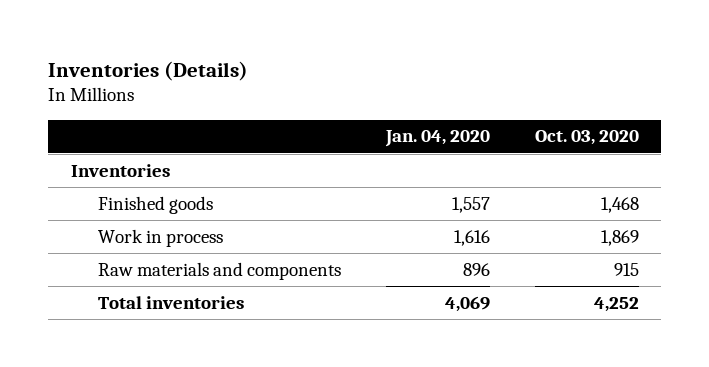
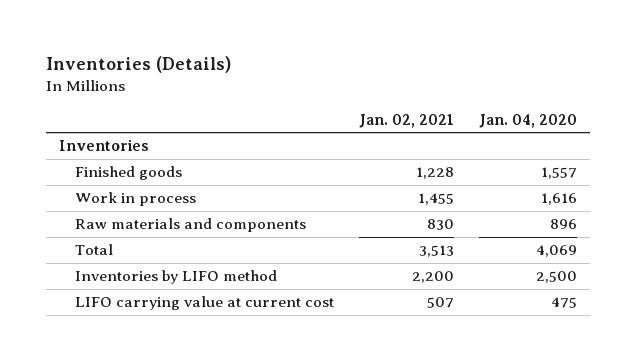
[534,130,639,146] Oct. 03, 2020 -> none
none -> [358,114,454,129] Jan. 02, 2021
[98,295,245,309] Total inventories -> [74,244,113,256] Total
none -> [74,270,277,285] Inventories by LIFO method
none -> [74,296,334,311] LIFO carrying value at current cost

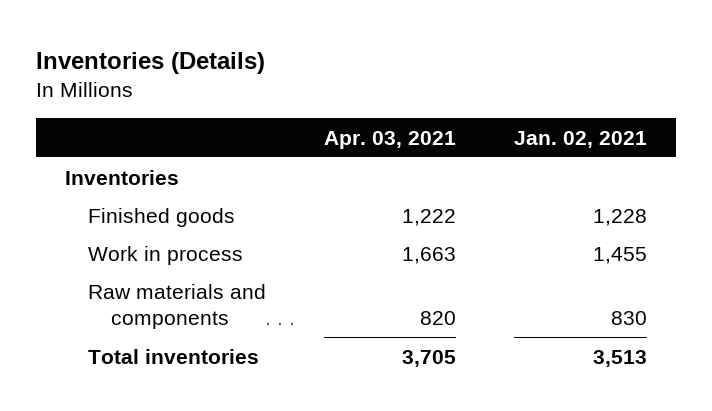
[479,114,578,129] Jan. 04, 2020 -> none
none -> [324,130,457,149] Apr. 03, 2021
[74,270,277,285] Inventories by LIFO method -> none
[74,296,334,311] LIFO carrying value at current cost -> none
[74,244,113,256] Total -> [87,348,259,364] Total inventories

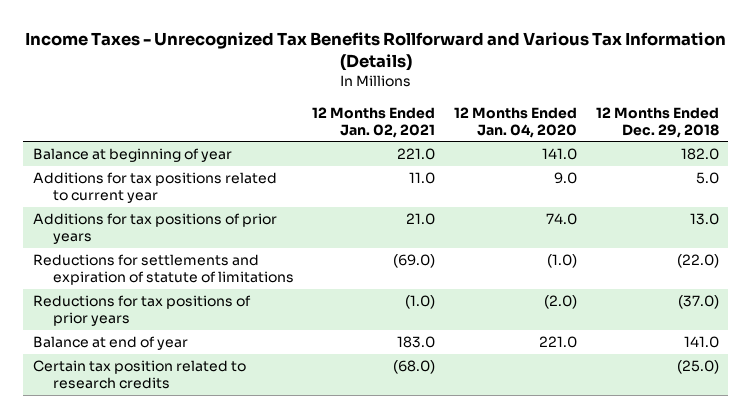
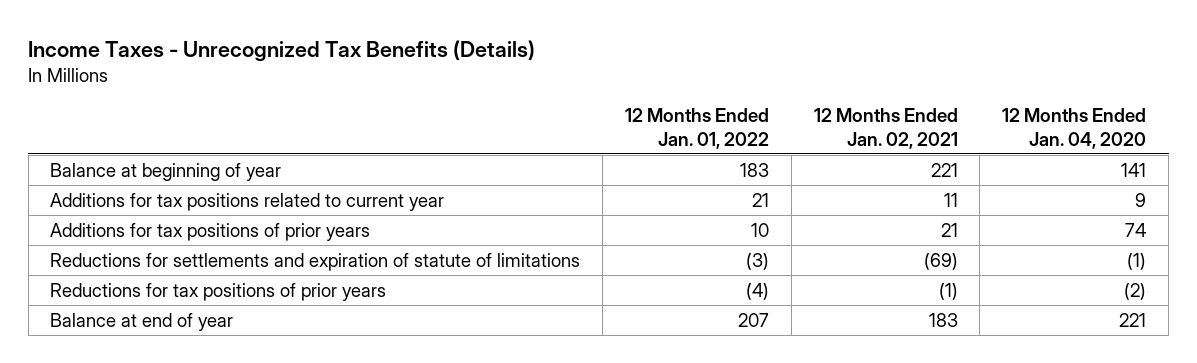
[24,32,726,72] Income Taxes - Unrecognized Tax Benefits Rollforward and Various Tax Information (Details) -> [28,39,536,62] Income Taxes - Unrecognized Tax Benefits (Details)
[595,106,719,138] 12 Months Ended Dec. 29, 2018 -> none
none -> [625,108,770,149] 12 Months Ended Jan. 01, 2022
[32,360,246,389] Certain tax position related to research credits -> none
[397,148,436,161] 221.0 -> [930,162,958,177] 221
[541,148,577,161] 141.0 -> [1121,162,1147,177] 141
[409,172,436,185] 11.0 -> [943,192,958,207] 11
[553,172,577,185] 9.0 -> [1135,192,1147,207] 9
[406,213,436,226] 21.0 -> [940,222,958,237] 21
[545,213,577,226] 74.0 -> [1125,222,1147,237] 74
[393,254,436,269] (69.0) -> [923,252,958,270] (69)
[546,254,577,269] (1.0) -> [1127,252,1147,270] (1)
[405,295,436,310] (1.0) -> [938,282,958,300] (1)
[543,295,577,310] (2.0) -> [1124,282,1147,300] (2)
[397,336,436,349] 183.0 -> [928,312,958,327] 183
[538,336,577,349] 221.0 -> [1119,312,1147,327] 221

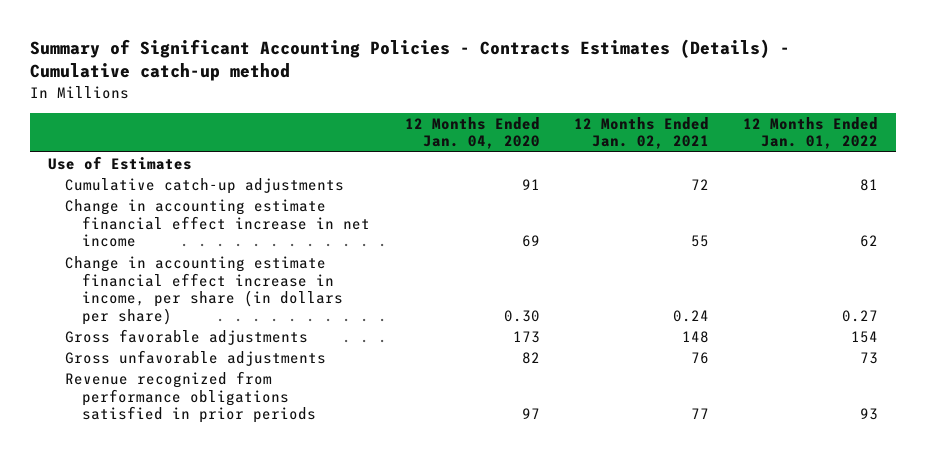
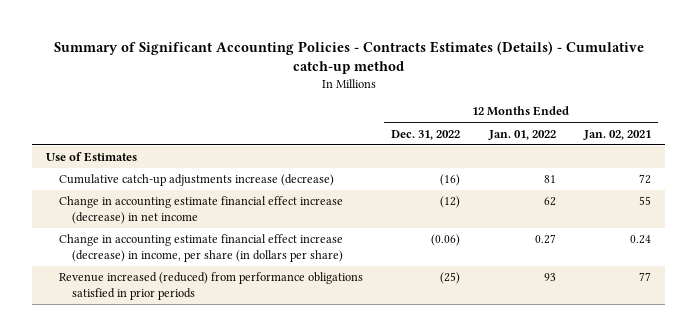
[404,116,540,150] 12 Months Ended Jan. 04, 2020 -> none
none -> [391,129,461,140] Dec. 31, 2022
[64,329,308,346] Gross favorable adjustments -> none
[64,350,326,367] Gross unfavorable adjustments -> none
[64,178,344,195] Cumulative catch-up adjustments -> [59,174,335,187] Cumulative catch-up adjustments increase (decrease)
[64,199,371,248] Change in accounting estimate financial effect increase in net income -> [59,196,344,224] Change in accounting estimate financial effect increase (decrease) in net income
[64,256,344,325] Change in accounting estimate financial effect increase in income, per share (in dollars per share) -> [59,234,344,262] Change in accounting estimate financial effect increase (decrease) in income, per share (in dollars per share)
[64,371,317,424] Revenue recognized from performance obligations satisfied in prior periods -> [59,272,364,300] Revenue increased (reduced) from performance obligations satisfied in prior periods

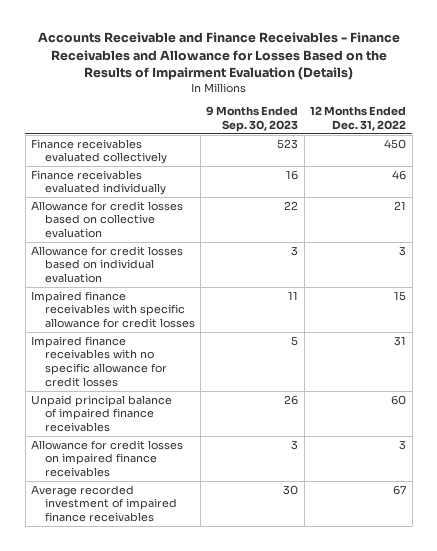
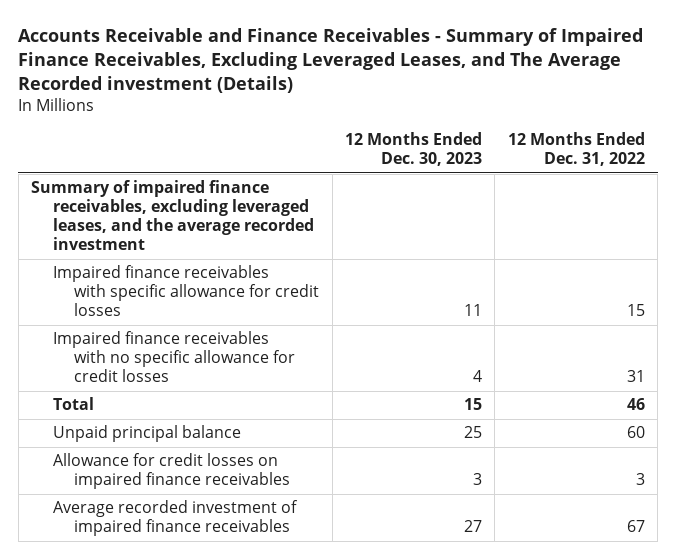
[37,32,400,80] Accounts Receivable and Finance Receivables - Finance Receivables and Allowance for Losses Based on the Results of Impairment Evaluation (Details) -> [18,28,644,93] Accounts Receivable and Finance Receivables - Summary of Impaired Finance Receivables, Excluding Leveraged Leases, and The Average Recorded investment (Details)
[206,106,299,133] 9 Months Ended Sep. 30, 2023 -> none
none -> [345,132,483,167] 12 Months Ended Dec. 30, 2023
[31,138,167,165] Finance receivables evaluated collectively -> none
[31,169,166,196] Finance receivables evaluated individually -> none
[31,200,184,239] Allowance for credit losses based on collective evaluation -> none
[31,245,184,284] Allowance for credit losses based on individual evaluation -> none
none -> [31,180,314,251] Summary of impaired finance receivables, excluding leveraged leases, and the average recorded investment
none -> [52,397,94,411] Total
[31,394,173,433] Unpaid principal balance of impaired finance receivables -> [52,425,241,443] Unpaid principal balance

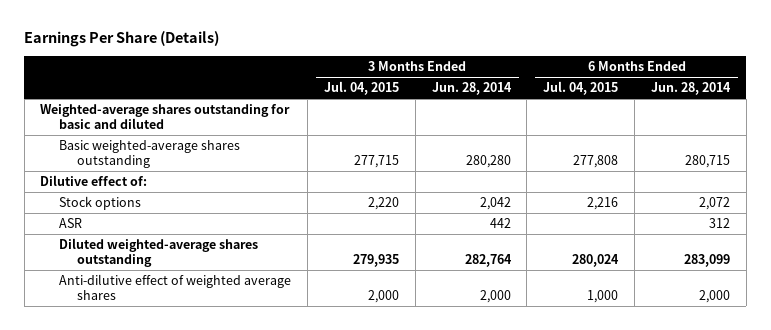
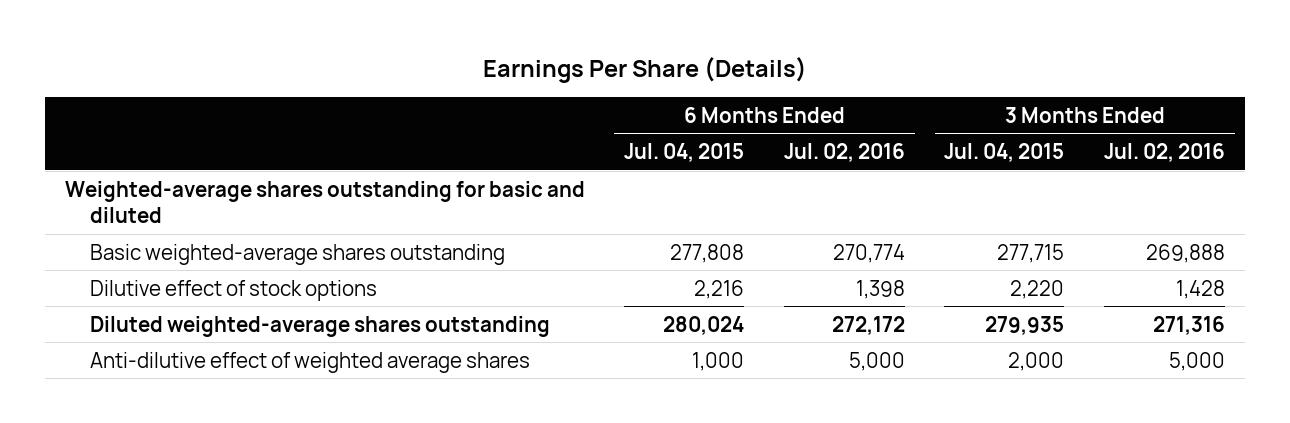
[431,82,512,96] Jun. 28, 2014 -> none
[651,82,732,96] Jun. 28, 2014 -> none
none -> [783,143,905,163] Jul. 02, 2016
none -> [1103,143,1225,163] Jul. 02, 2016
[40,175,148,187] Dilutive effect of: -> none
[58,218,82,229] ASR -> none
[58,196,141,211] Stock options -> [89,279,377,301] Dilutive effect of stock options

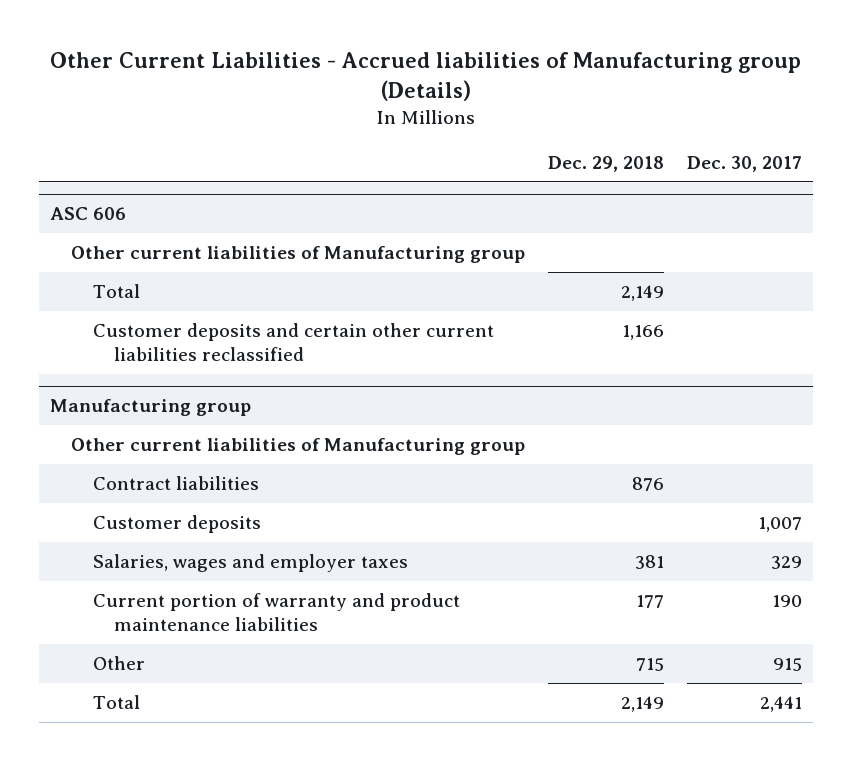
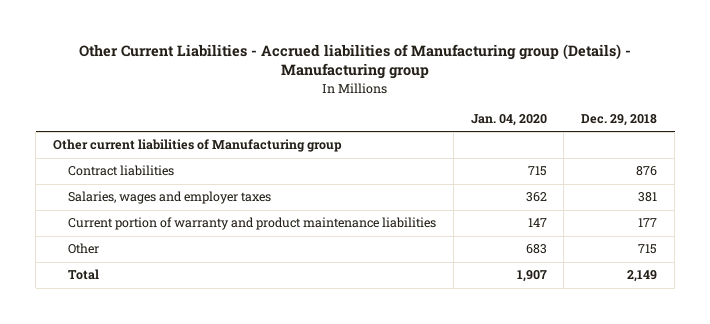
[49,52,801,101] Other Current Liabilities - Accrued liabilities of Manufacturing group (Details) -> [79,43,632,80] Other Current Liabilities - Accrued liabilities of Manufacturing group (Details) - Manufacturing group
[687,155,803,172] Dec. 30, 2017 -> none
none -> [470,113,547,126] Jan. 04, 2020
[49,207,126,221] ASC 606 -> none
[92,283,140,298] Total -> none
[92,322,494,362] Customer deposits and certain other current liabilities reclassified -> none
[49,399,251,417] Manufacturing group -> none
[71,437,526,455] Other current liabilities of Manufacturing group -> none
[92,514,261,533] Customer deposits -> none

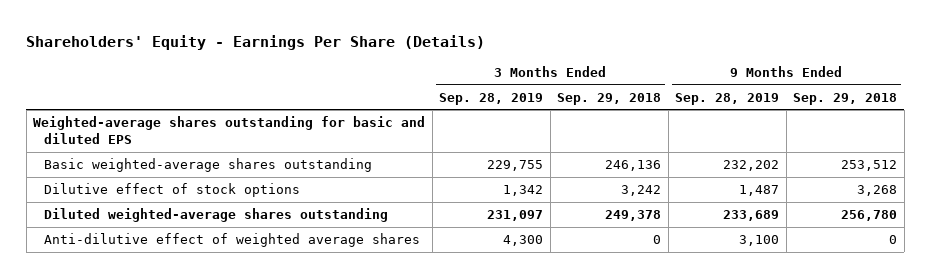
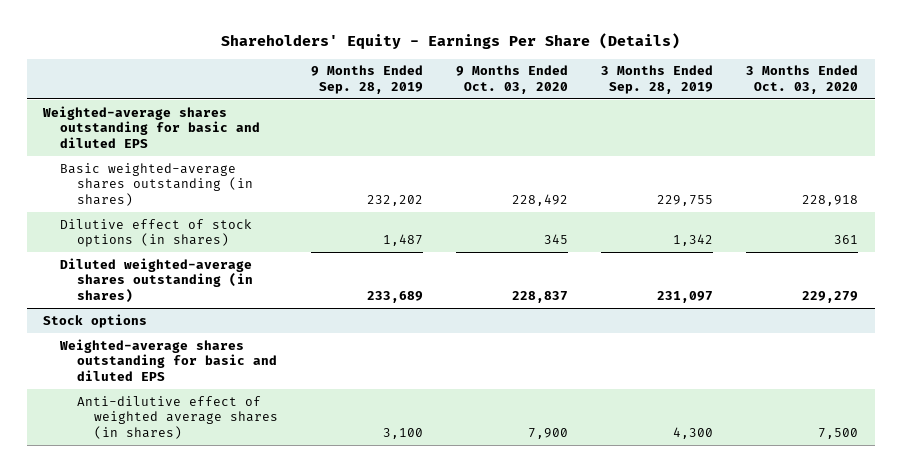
[557,92,662,105] Sep. 29, 2018 -> none
[793,92,898,105] Sep. 29, 2018 -> none
none -> [455,65,568,94] 9 Months Ended Oct. 03, 2020
none -> [746,65,859,94] 3 Months Ended Oct. 03, 2020
[43,158,372,173] Basic weighted-average shares outstanding -> [60,162,254,206] Basic weighted-average shares outstanding (in shares)
[43,183,300,198] Dilutive effect of stock options -> [60,218,253,248] Dilutive effect of stock options (in shares)
[43,208,388,223] Diluted weighted-average shares outstanding -> [60,257,254,303] Diluted weighted-average shares outstanding (in shares)
none -> [43,313,148,328] Stock options
none -> [59,338,278,381] Weighted-average shares outstanding for basic and diluted EPS
[43,233,420,248] Anti-dilutive effect of weighted average shares -> [77,395,278,439] Anti-dilutive effect of weighted average shares (in shares)

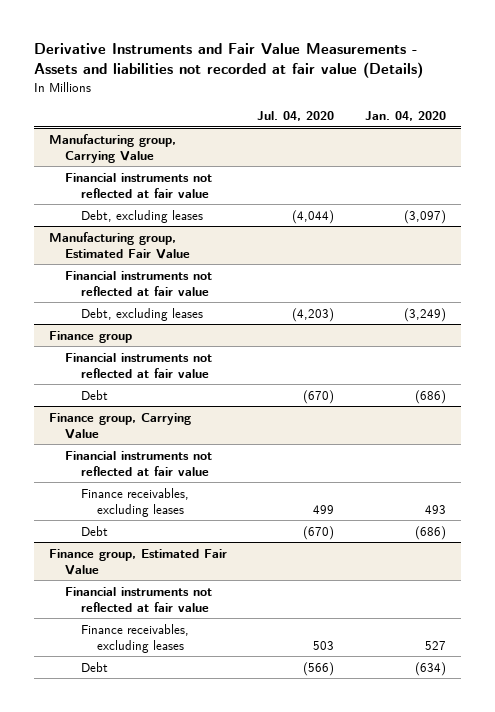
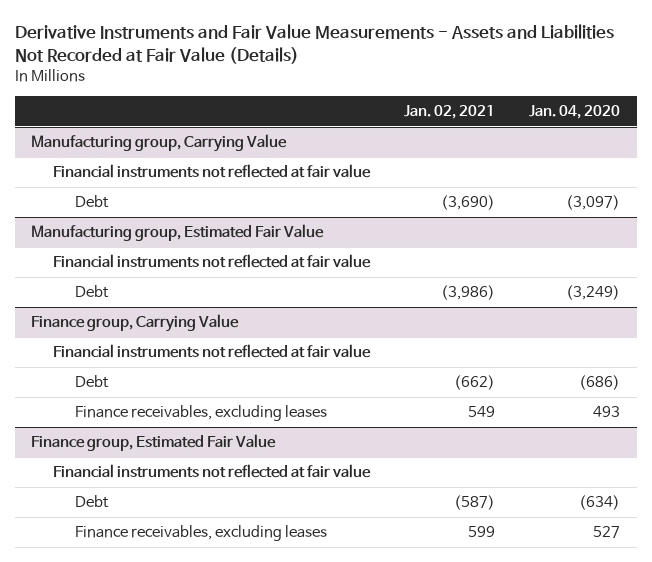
[33,42,423,79] Derivative Instruments and Fair Value Measurements - Assets and liabilities not recorded at fair value (Details) -> [14,23,614,64] Derivative Instruments and Fair Value Measurements - Assets and Liabilities Not Recorded at Fair Value (Details)
[257,111,335,122] Jul. 04, 2020 -> none
none -> [404,105,496,120] Jan. 02, 2021
[80,209,203,223] Debt, excluding leases -> [75,195,110,209] Debt
[80,307,203,321] Debt, excluding leases -> none
[48,330,132,343] Finance group -> none
[64,352,212,378] Financial instruments not reflected at fair value -> none
[414,389,446,404] (686) -> [566,285,621,301] (3,249)
[80,487,189,517] Finance receivables, excluding leases -> [75,405,328,422] Finance receivables, excluding leases
[80,623,189,653] Finance receivables, excluding leases -> [75,525,328,542] Finance receivables, excluding leases

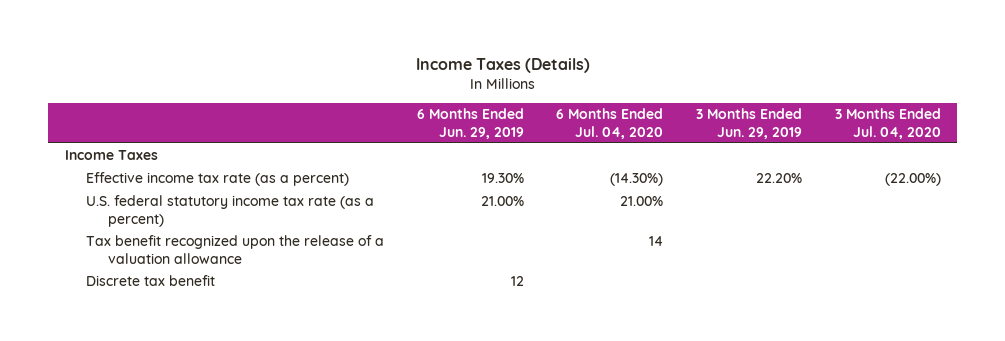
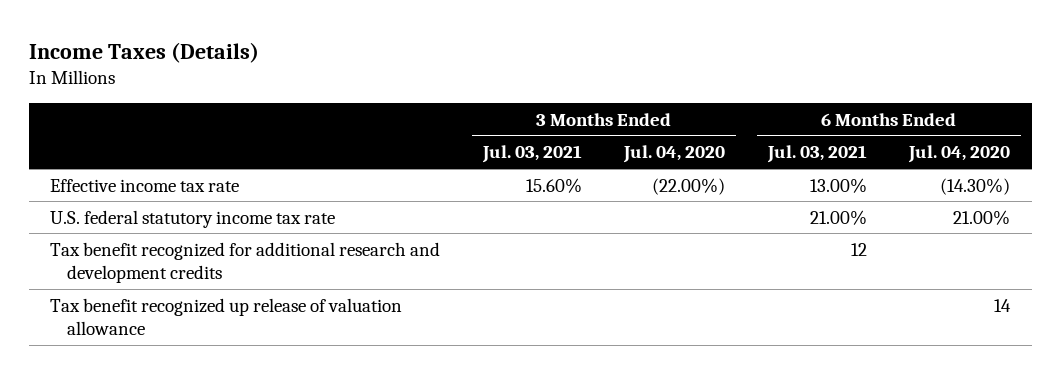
[416,108,524,139] 6 Months Ended Jun. 29, 2019 -> none
[696,108,803,139] 3 Months Ended Jun. 29, 2019 -> none
none -> [481,145,582,164] Jul. 03, 2021
none -> [766,145,867,164] Jul. 03, 2021
[64,150,158,161] Income Taxes -> none
[86,275,216,287] Discrete tax benefit -> none
[86,172,350,187] Effective income tax rate (as a percent) -> [50,178,240,192] Effective income tax rate
[86,195,375,227] U.S. federal statutory income tax rate (as a percent) -> [50,209,336,228] U.S. federal statutory income tax rate
none -> [50,241,441,283] Tax benefit recognized for additional research and development credits
[86,235,385,264] Tax benefit recognized upon the release of a valuation allowance -> [50,297,403,335] Tax benefit recognized up release of valuation allowance

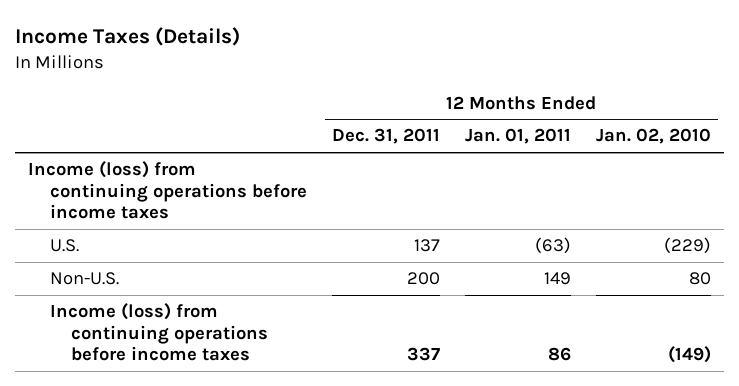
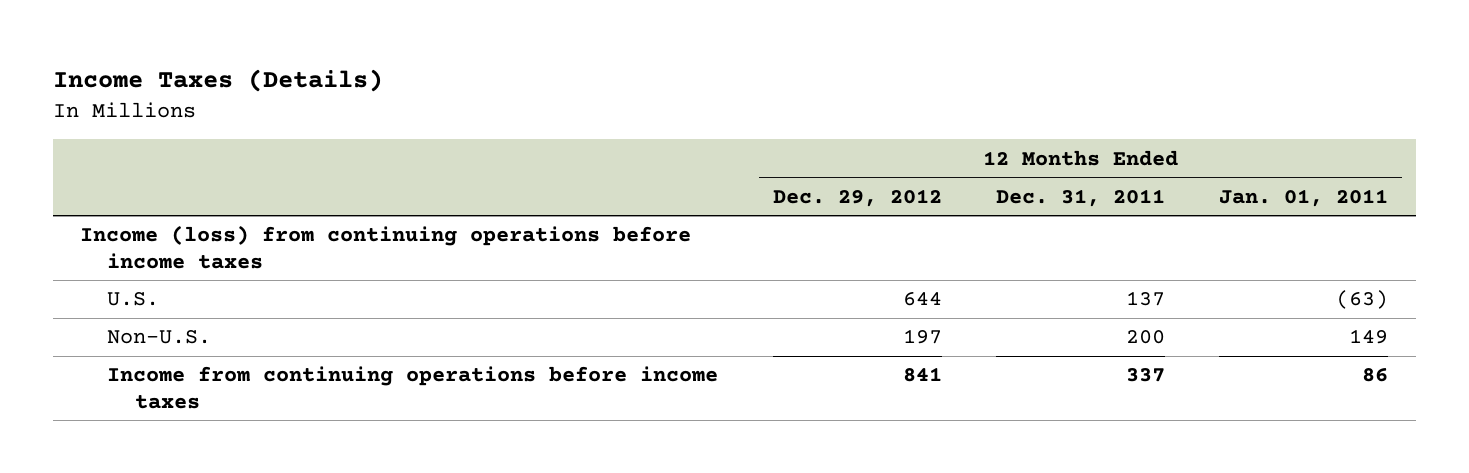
[596,128,712,145] Jan. 02, 2010 -> none
none -> [772,188,942,207] Dec. 29, 2012
[49,303,269,362] Income (loss) from continuing operations before income taxes -> [107,366,719,409] Income from continuing operations before income taxes

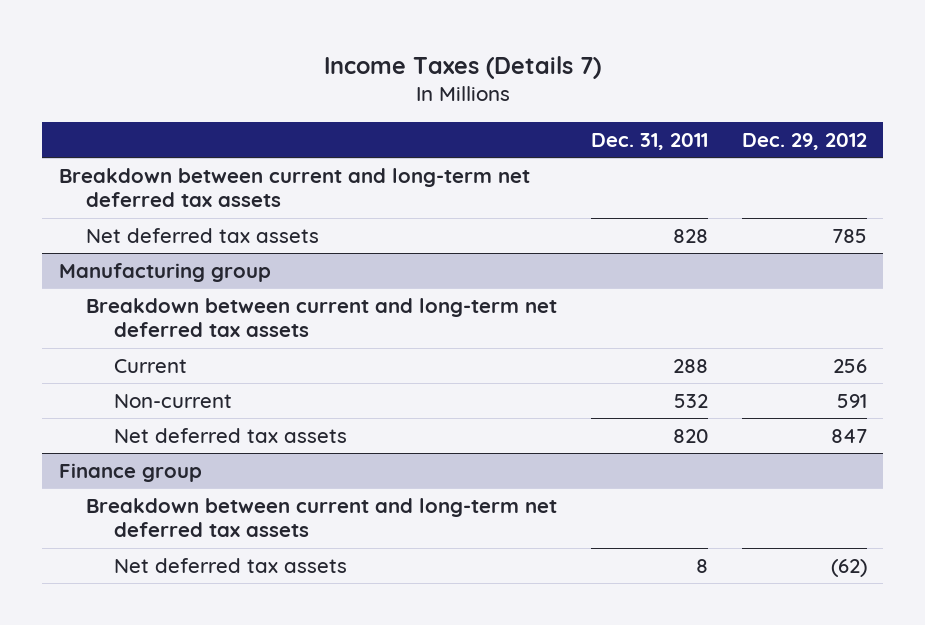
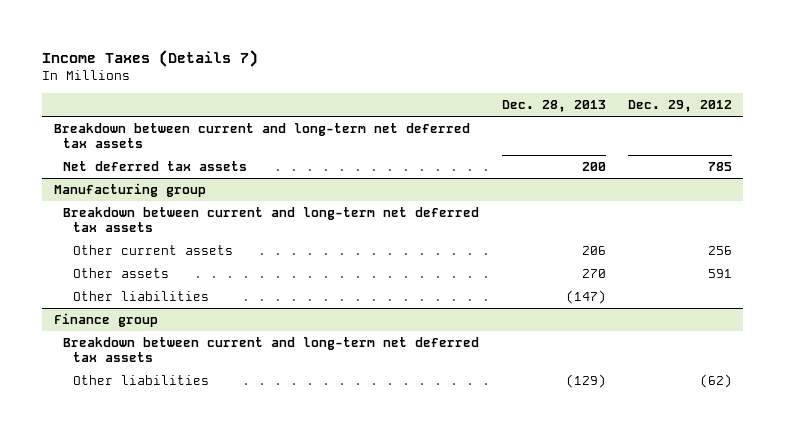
[590,132,708,150] Dec. 31, 2011 -> none
none -> [501,100,606,113] Dec. 28, 2013
[113,427,347,443] Net deferred tax assets -> none
[113,358,187,373] Current -> [73,245,234,256] Other current assets
[113,393,232,408] Non-current -> [73,268,170,279] Other assets
none -> [73,291,210,302] Other liabilities
[113,557,347,573] Net deferred tax assets -> none
none -> [73,375,210,386] Other liabilities

